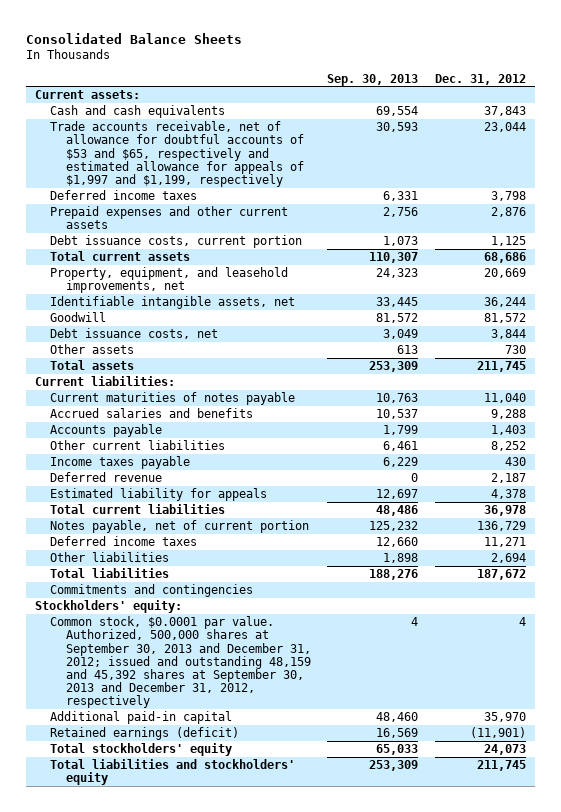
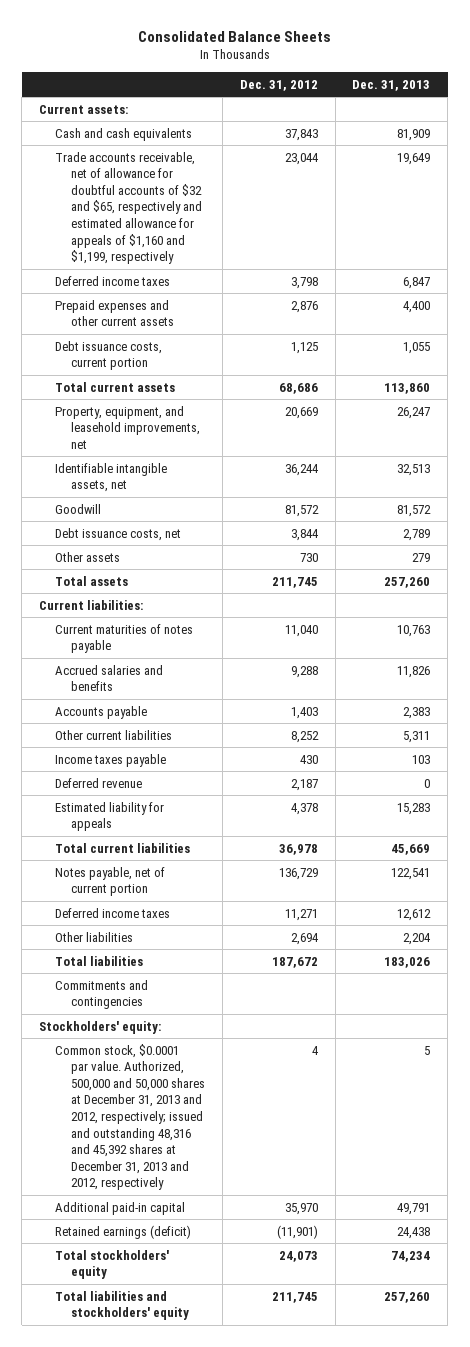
[327,73,419,86] Sep. 30, 2013 -> none
none -> [352,79,431,91] Dec. 31, 2013
[50,121,304,187] Trade accounts receivable, net of allowance for doubtful accounts of $53 and $65, respectively and estimated allowance for appeals of $1,997 and $1,199, respectively -> [55,151,202,265] Trade accounts receivable, net of allowance for doubtful accounts of $32 and $65, respectively and estimated allowance for appeals of $1,160 and $1,199, respectively
[50,616,311,709] Common stock, $0.0001 par value. Authorized, 500,000 shares at September 30, 2013 and December 31, 2012; issued and outstanding 48,159 and 45,392 shares at September 30, 2013 and December 31, 2012, respectively -> [55,1043,205,1191] Common stock, $0.0001 par value. Authorized, 500,000 and 50,000 shares at December 31, 2013 and 2012, respectively; issued and outstanding 48,316 and 45,392 shares at December 31, 2013 and 2012, respectively

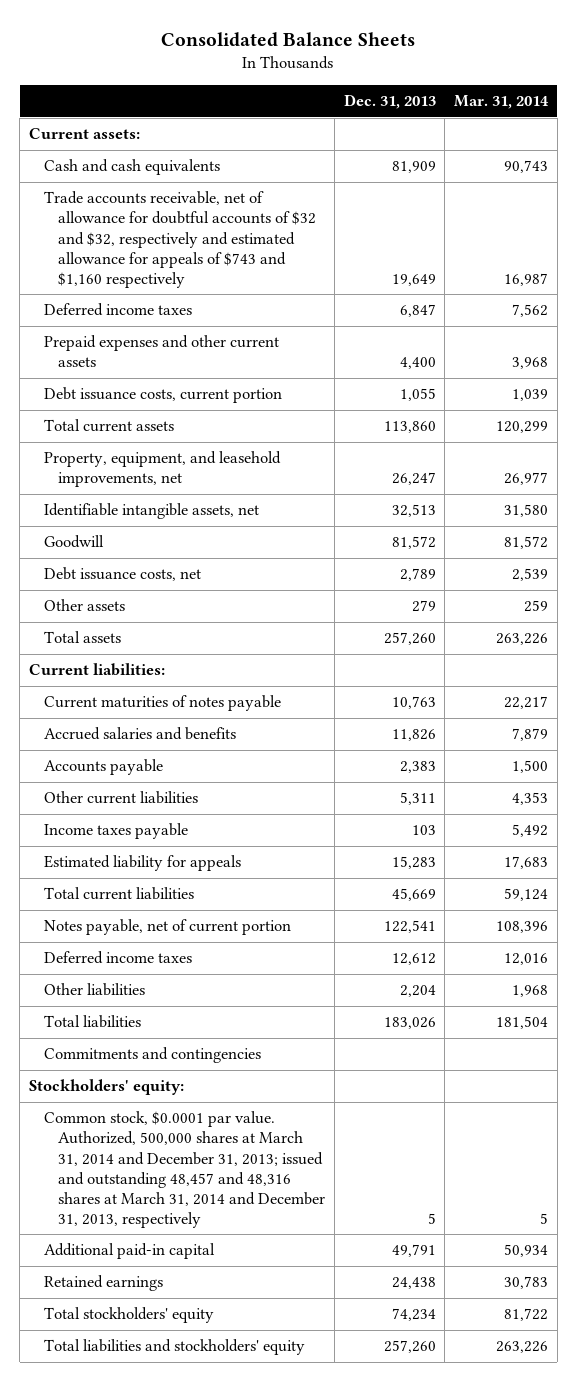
[239,79,318,91] Dec. 31, 2012 -> none
none -> [454,95,550,110] Mar. 31, 2014
[55,151,202,265] Trade accounts receivable, net of allowance for doubtful accounts of $32 and $65, respectively and estimated allowance for appeals of $1,160 and $1,199, respectively -> [43,191,317,288] Trade accounts receivable, net of allowance for doubtful accounts of $32 and $32, respectively and estimated allowance for appeals of $743 and $1,160 respectively
[55,777,143,788] Deferred revenue -> none
[55,1043,205,1191] Common stock, $0.0001 par value. Authorized, 500,000 and 50,000 shares at December 31, 2013 and 2012, respectively; issued and outstanding 48,316 and 45,392 shares at December 31, 2013 and 2012, respectively -> [43,1111,326,1228] Common stock, $0.0001 par value. Authorized, 500,000 shares at March 31, 2014 and December 31, 2013; issued and outstanding 48,457 and 48,316 shares at March 31, 2014 and December 31, 2013, respectively
[55,1224,192,1239] Retained earnings (deficit) -> [43,1275,163,1292] Retained earnings

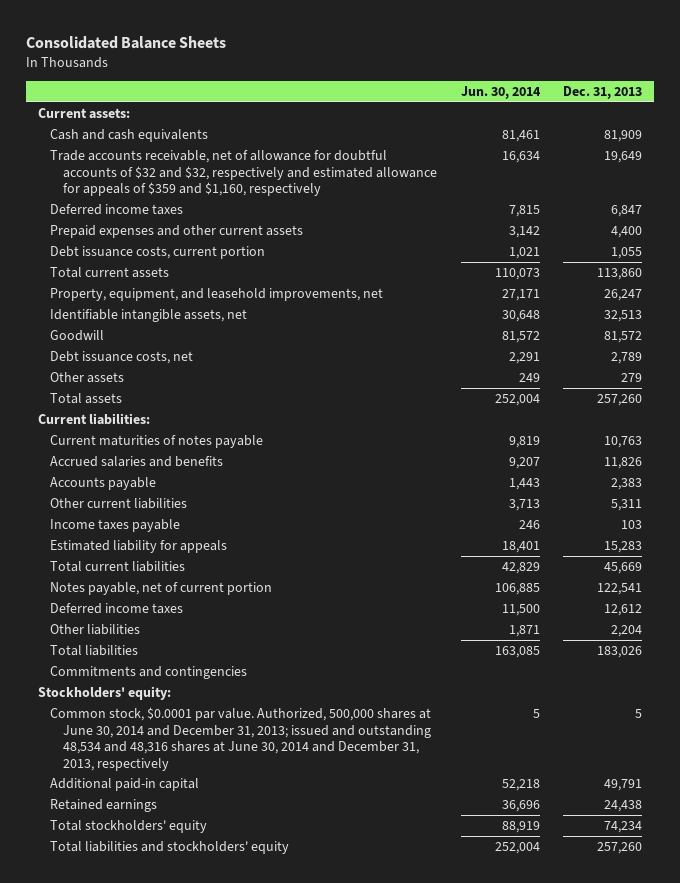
[454,95,550,110] Mar. 31, 2014 -> none
none -> [460,86,541,100] Jun. 30, 2014
[43,191,317,288] Trade accounts receivable, net of allowance for doubtful accounts of $32 and $32, respectively and estimated allowance for appeals of $743 and $1,160 respectively -> [50,149,437,197] Trade accounts receivable, net of allowance for doubtful accounts of $32 and $32, respectively and estimated allowance for appeals of $359 and $1,160, respectively
[43,1111,326,1228] Common stock, $0.0001 par value. Authorized, 500,000 shares at March 31, 2014 and December 31, 2013; issued and outstanding 48,457 and 48,316 shares at March 31, 2014 and December 31, 2013, respectively -> [50,706,432,771] Common stock, $0.0001 par value. Authorized, 500,000 shares at June 30, 2014 and December 31, 2013; issued and outstanding 48,534 and 48,316 shares at June 30, 2014 and December 31, 2013, respectively

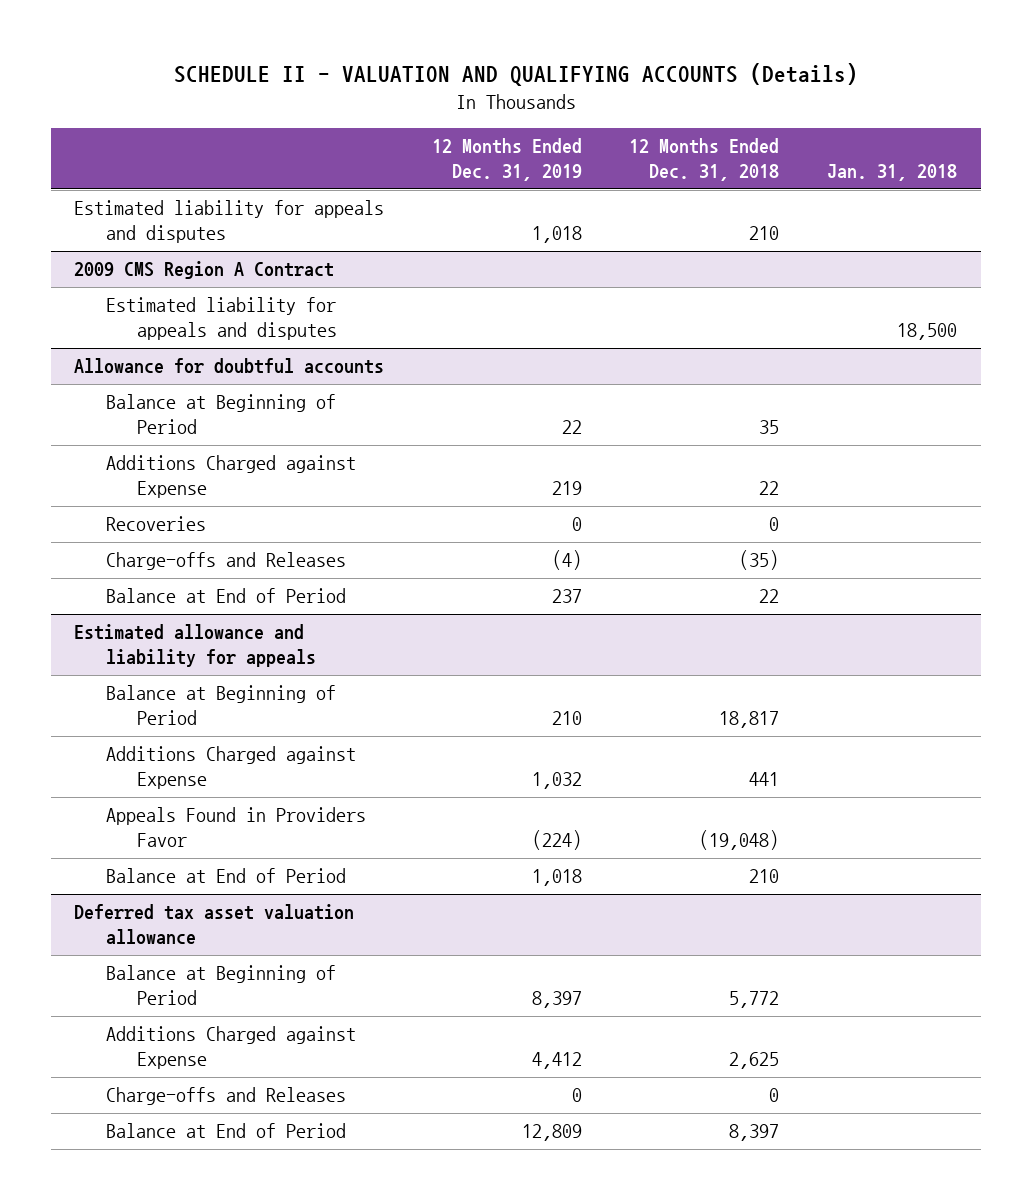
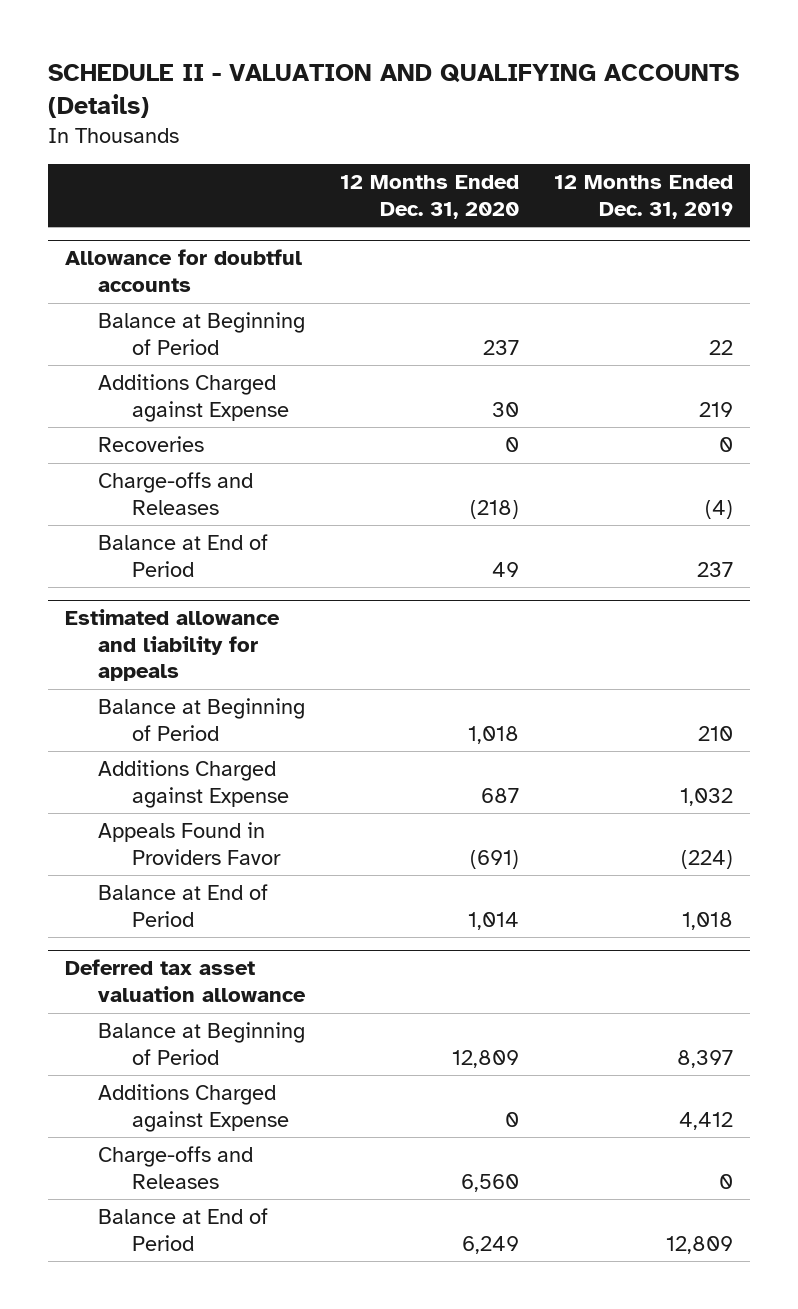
[629,138,780,182] 12 Months Ended Dec. 31, 2018 -> none
[826,164,957,182] Jan. 31, 2018 -> none
none -> [340,175,520,219] 12 Months Ended Dec. 31, 2020
[74,200,385,244] Estimated liability for appeals and disputes -> none
[74,261,335,280] 2009 CMS Region A Contract -> none
[105,297,337,341] Estimated liability for appeals and disputes -> none

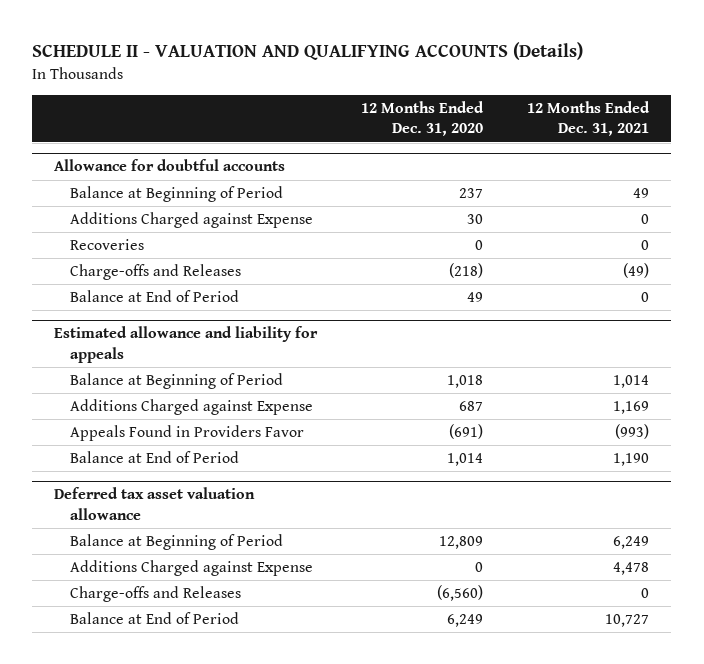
[553,175,733,219] 12 Months Ended Dec. 31, 2019 -> none
none -> [527,101,651,137] 12 Months Ended Dec. 31, 2021
[461,1173,520,1192] 6,560 -> [437,585,484,602] (6,560)

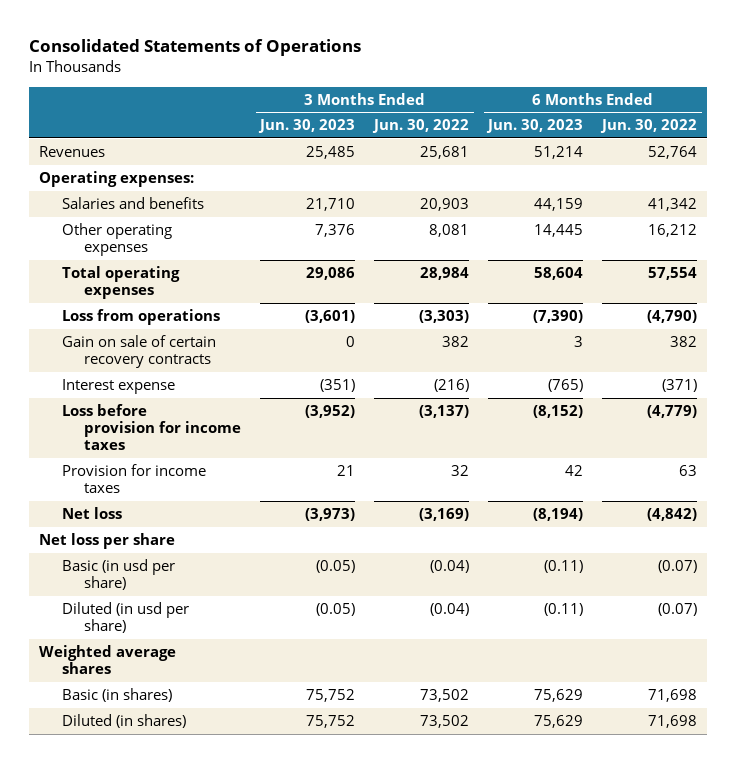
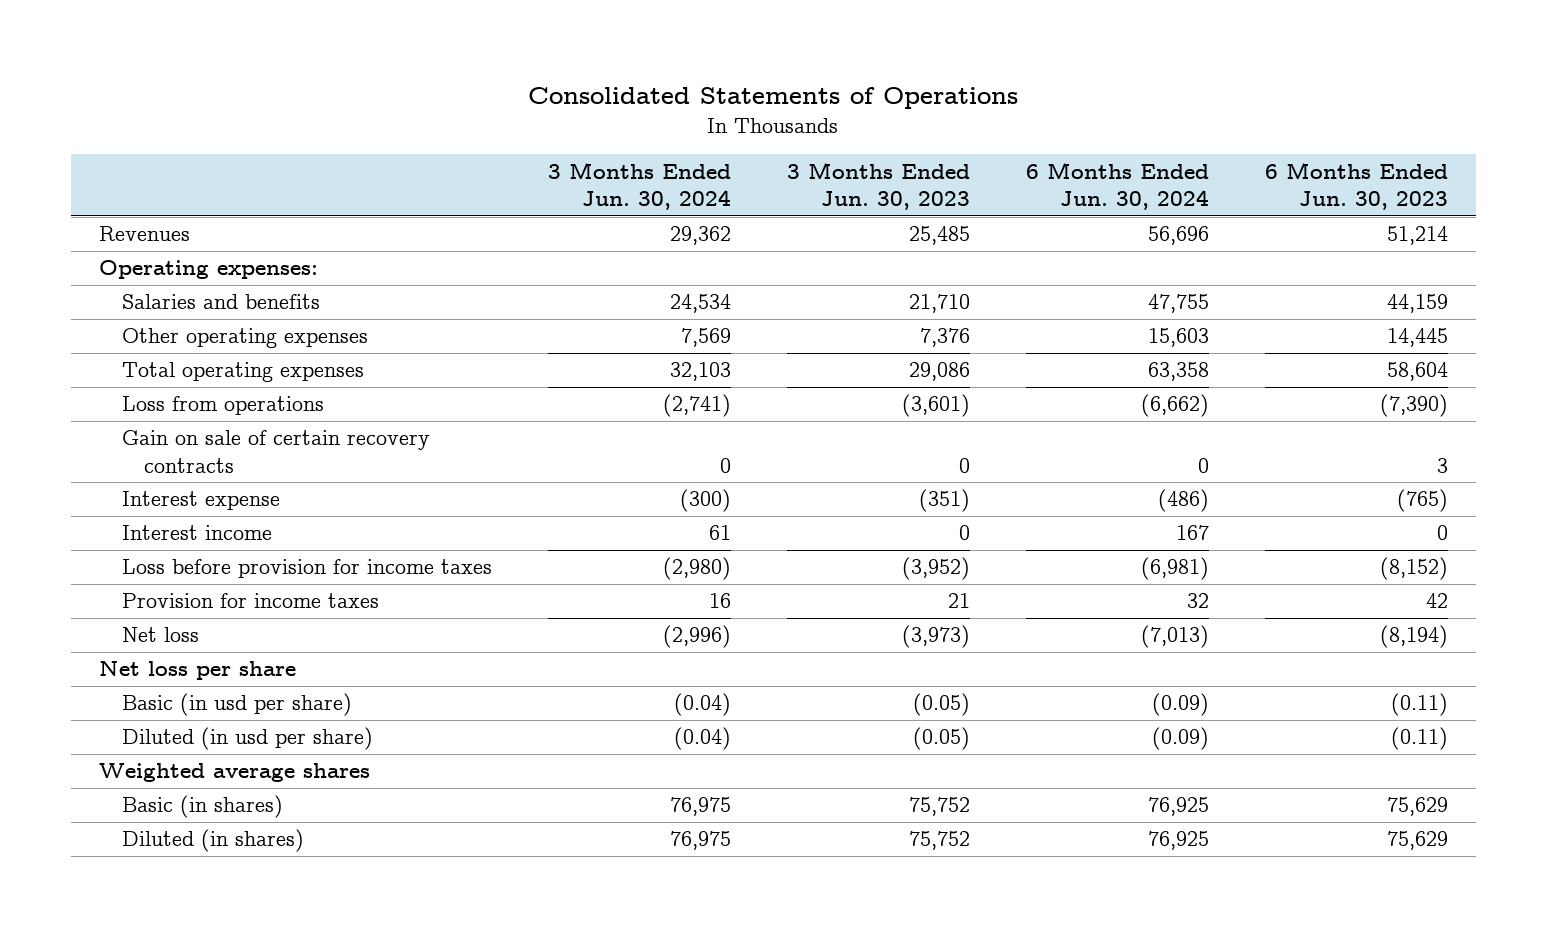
[372,119,470,134] Jun. 30, 2022 -> none
[600,119,698,134] Jun. 30, 2022 -> none
none -> [547,161,731,211] 3 Months Ended Jun. 30, 2024
none -> [1025,161,1209,211] 6 Months Ended Jun. 30, 2024
none -> [121,525,272,541] Interest income

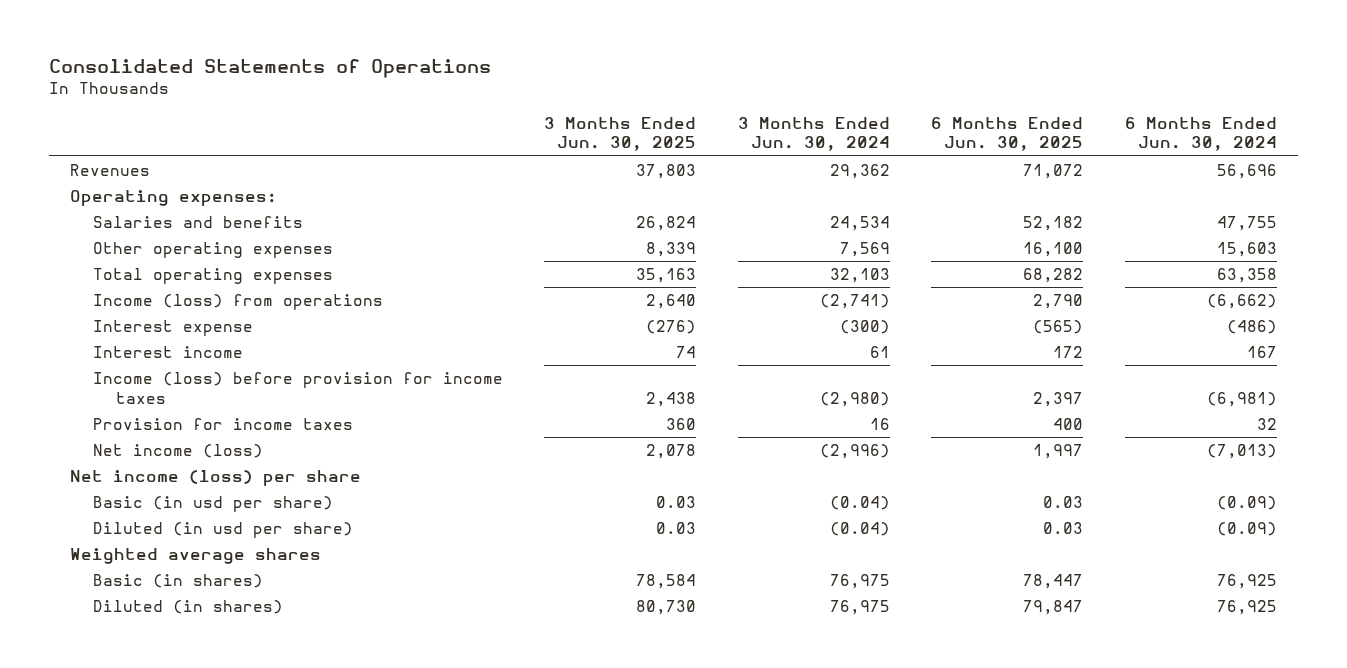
[786,161,970,211] 3 Months Ended Jun. 30, 2023 -> none
[1264,161,1448,211] 6 Months Ended Jun. 30, 2023 -> none
none -> [544,116,697,152] 3 Months Ended Jun. 30, 2025
none -> [931,116,1084,152] 6 Months Ended Jun. 30, 2025
[121,430,430,473] Gain on sale of certain recovery contracts -> none
[121,396,324,416] Loss from operations -> [92,293,383,310] Income (loss) from operations
[121,559,492,579] Loss before provision for income taxes -> [92,371,503,404] Income (loss) before provision for income taxes
[121,627,199,643] Net loss -> [92,443,263,458] Net income (loss)
[99,661,297,681] Net loss per share -> [69,469,361,486] Net income (loss) per share

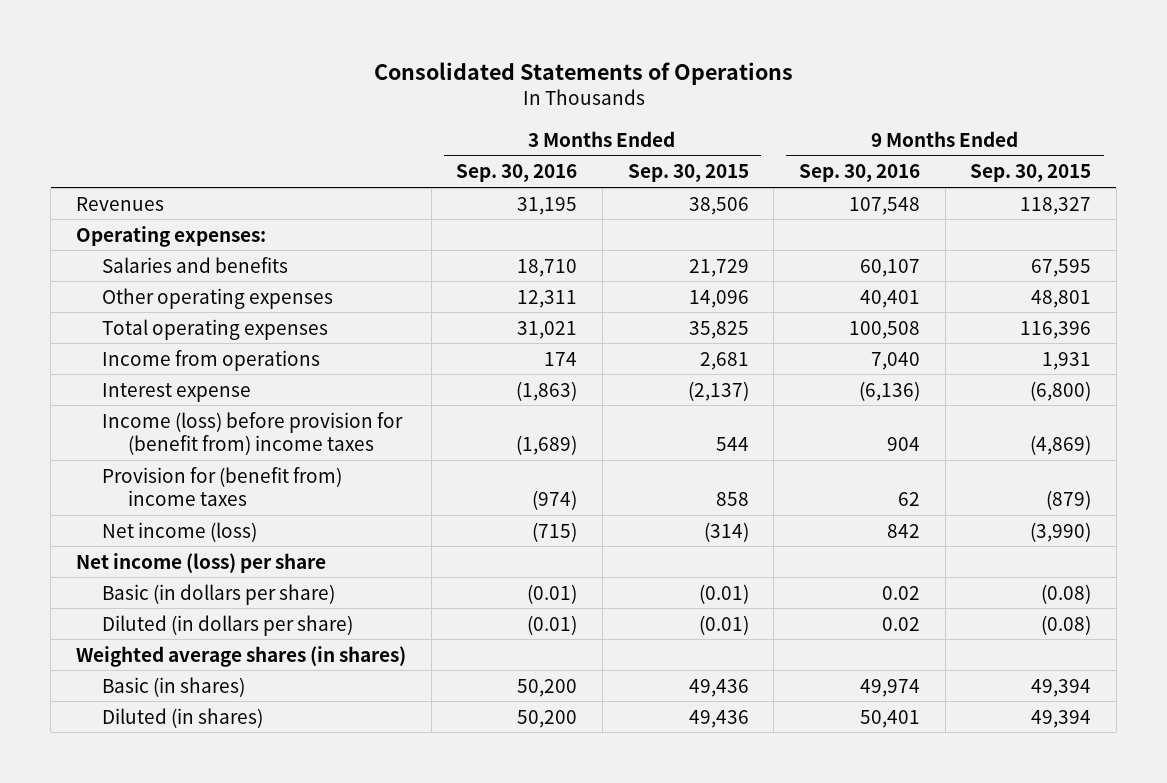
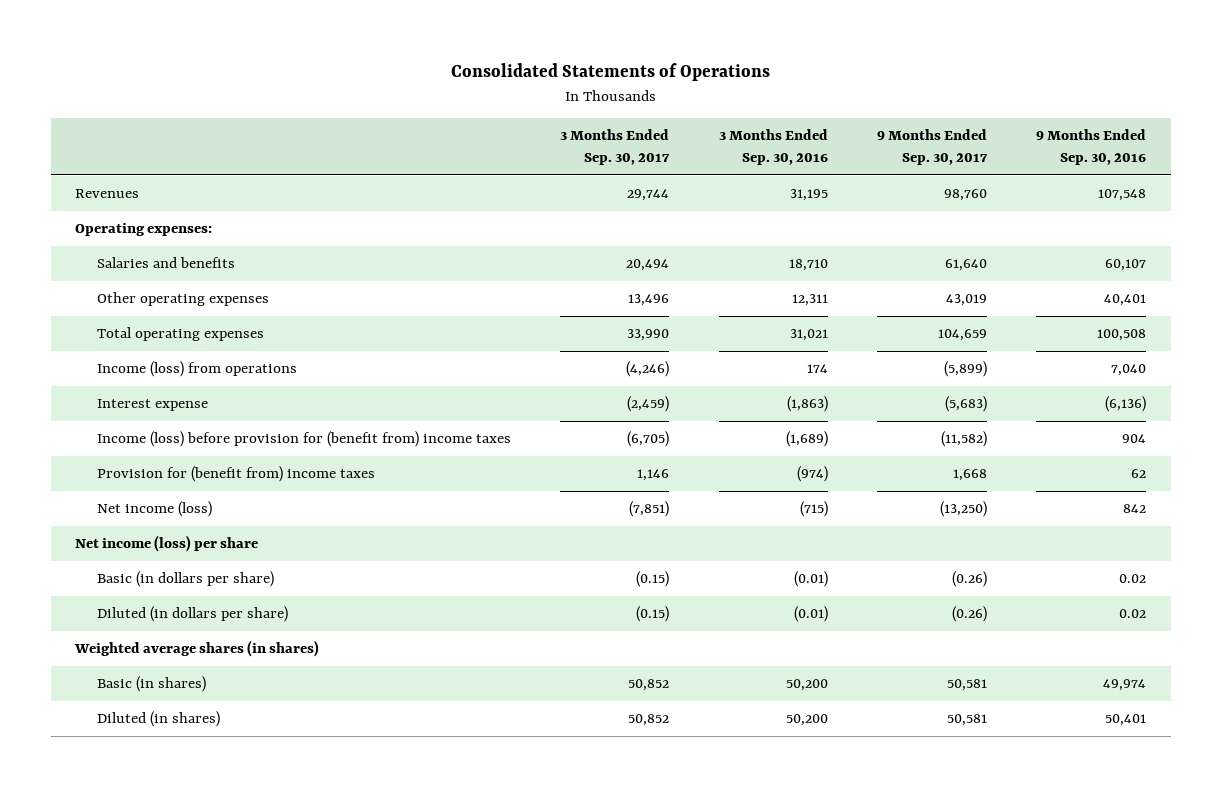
[627,164,749,183] Sep. 30, 2015 -> none
[970,164,1092,183] Sep. 30, 2015 -> none
none -> [560,129,671,165] 3 Months Ended Sep. 30, 2017
none -> [876,129,988,165] 9 Months Ended Sep. 30, 2017
[101,349,320,371] Income from operations -> [97,361,298,378] Income (loss) from operations

